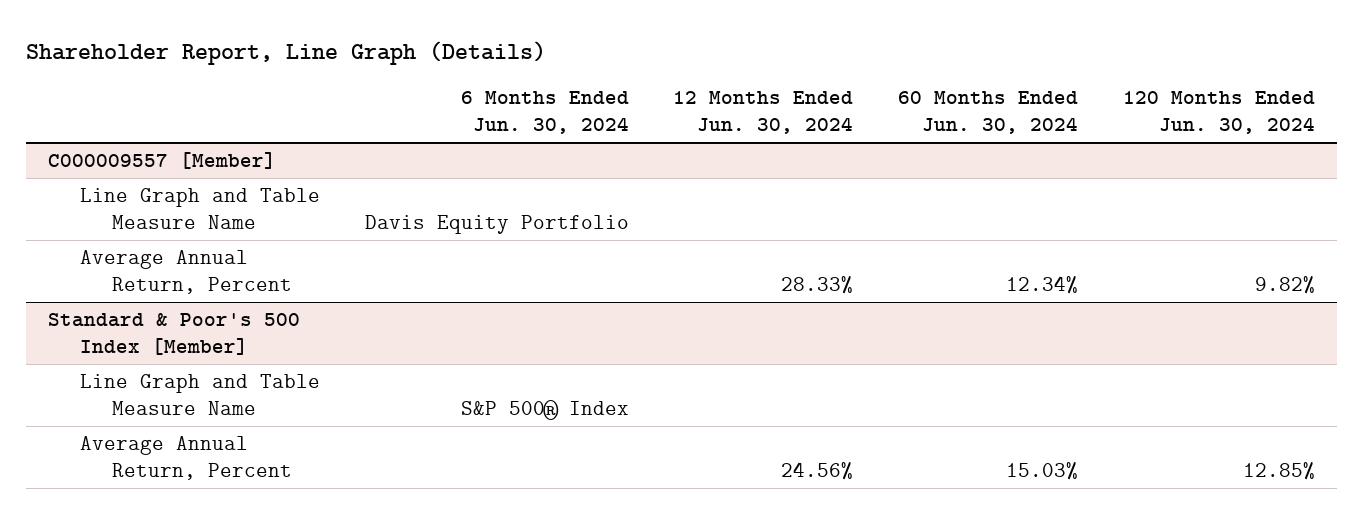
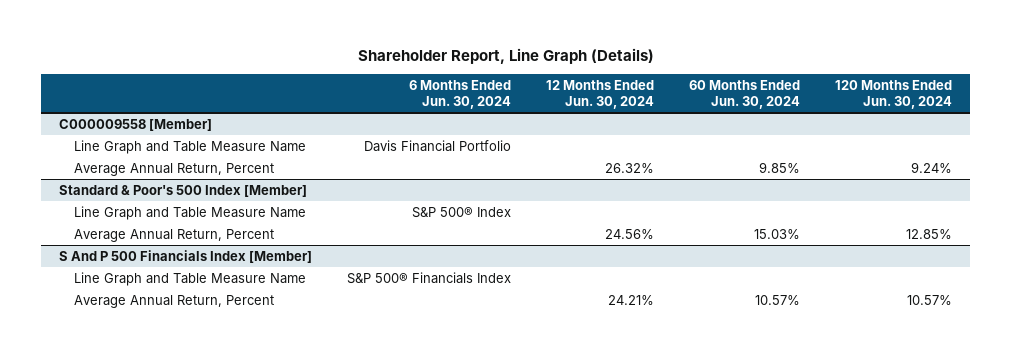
[47,151,276,169] C000009557 [Member] -> none
[80,187,321,229] Line Graph and Table Measure Name -> none
[80,249,293,294] Average Annual Return, Percent -> none
none -> [58,118,212,131] C000009558 [Member]
none -> [73,139,306,154] Line Graph and Table Measure Name
none -> [73,162,274,176] Average Annual Return, Percent
none -> [58,249,312,263] S And P 500 Financials Index [Member]
none -> [73,271,306,286] Line Graph and Table Measure Name
none -> [73,294,274,308] Average Annual Return, Percent

